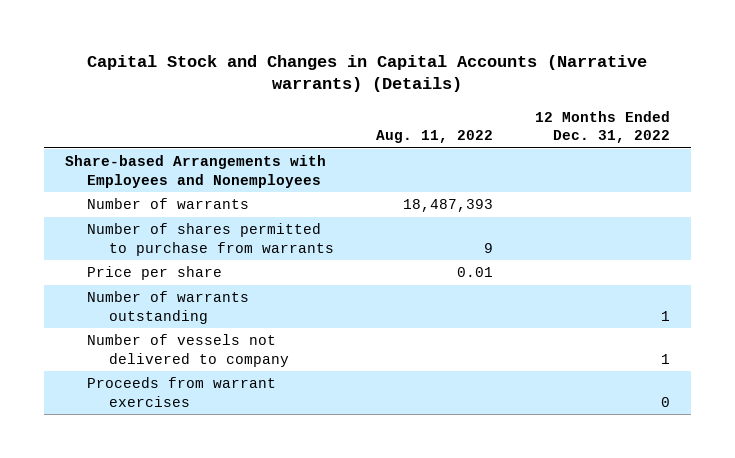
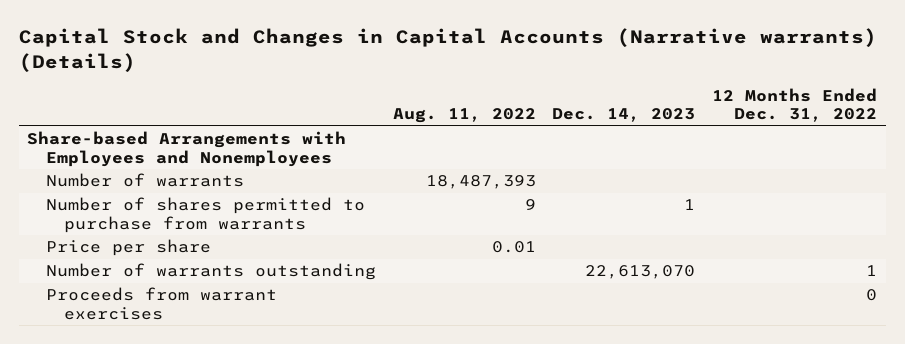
none -> [552,108,696,123] Dec. 14, 2023
[87,334,290,367] Number of vessels not delivered to company -> none

